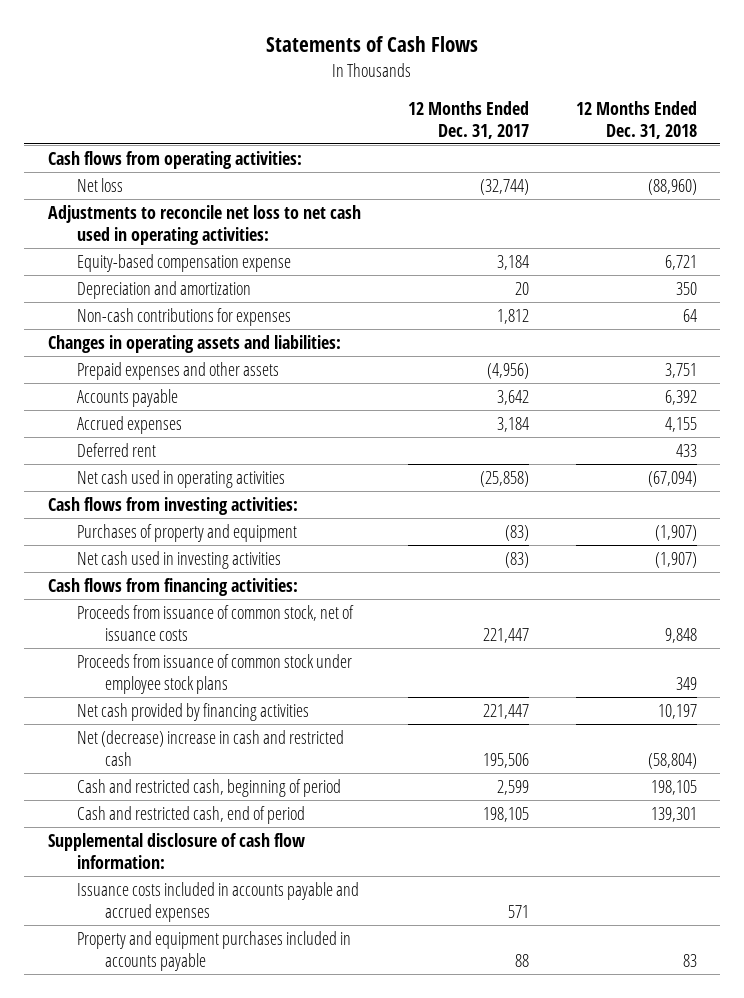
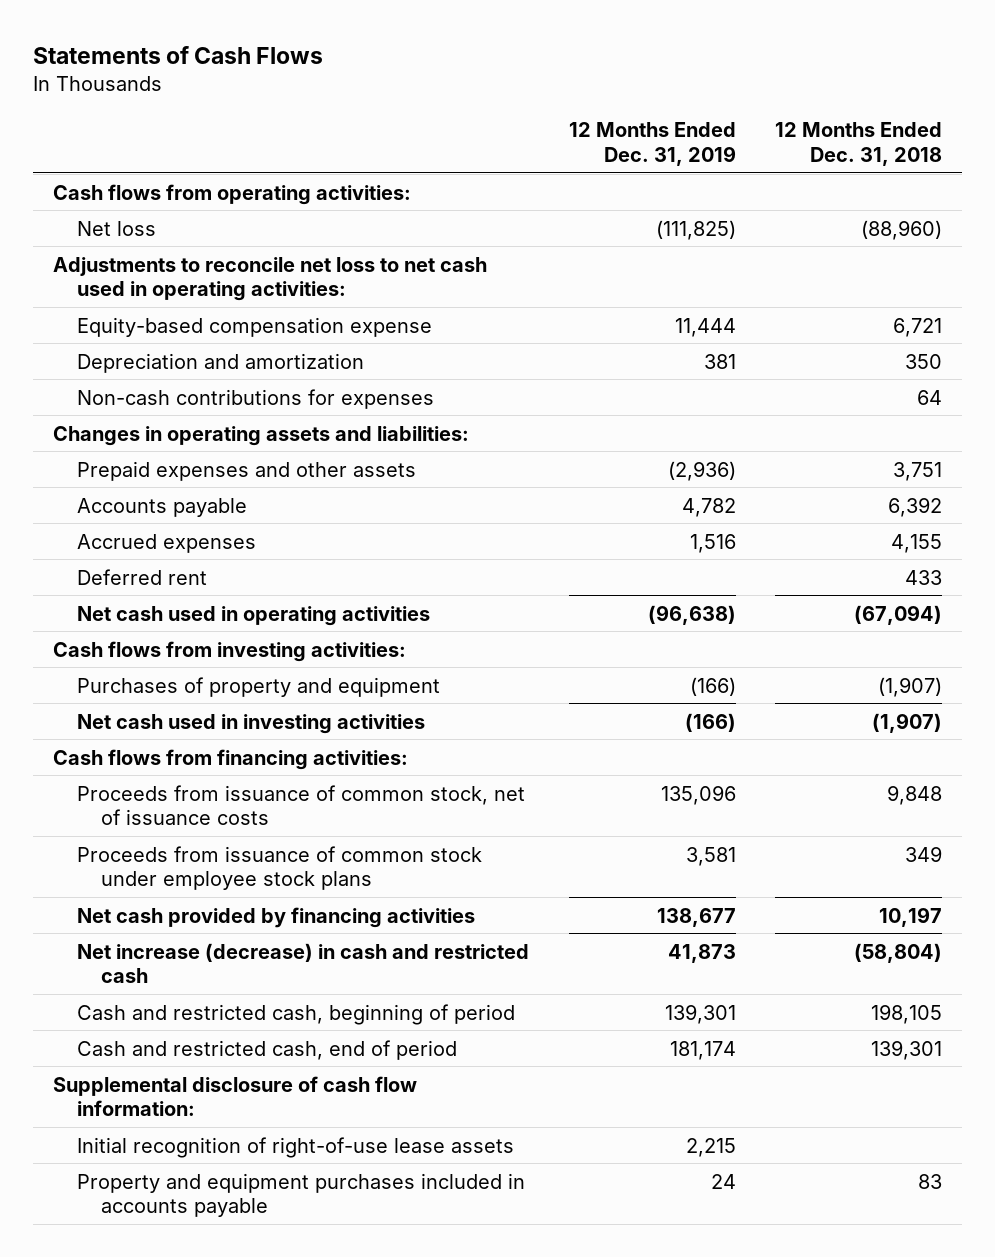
[407,101,529,139] 12 Months Ended Dec. 31, 2017 -> none
none -> [568,121,736,166] 12 Months Ended Dec. 31, 2019
[76,730,344,766] Net (decrease) increase in cash and restricted cash -> [77,942,530,984] Net increase (decrease) in cash and restricted cash
[76,882,359,922] Issuance costs included in accounts payable and accrued expenses -> none
none -> [77,1136,515,1158] Initial recognition of right-of-use lease assets

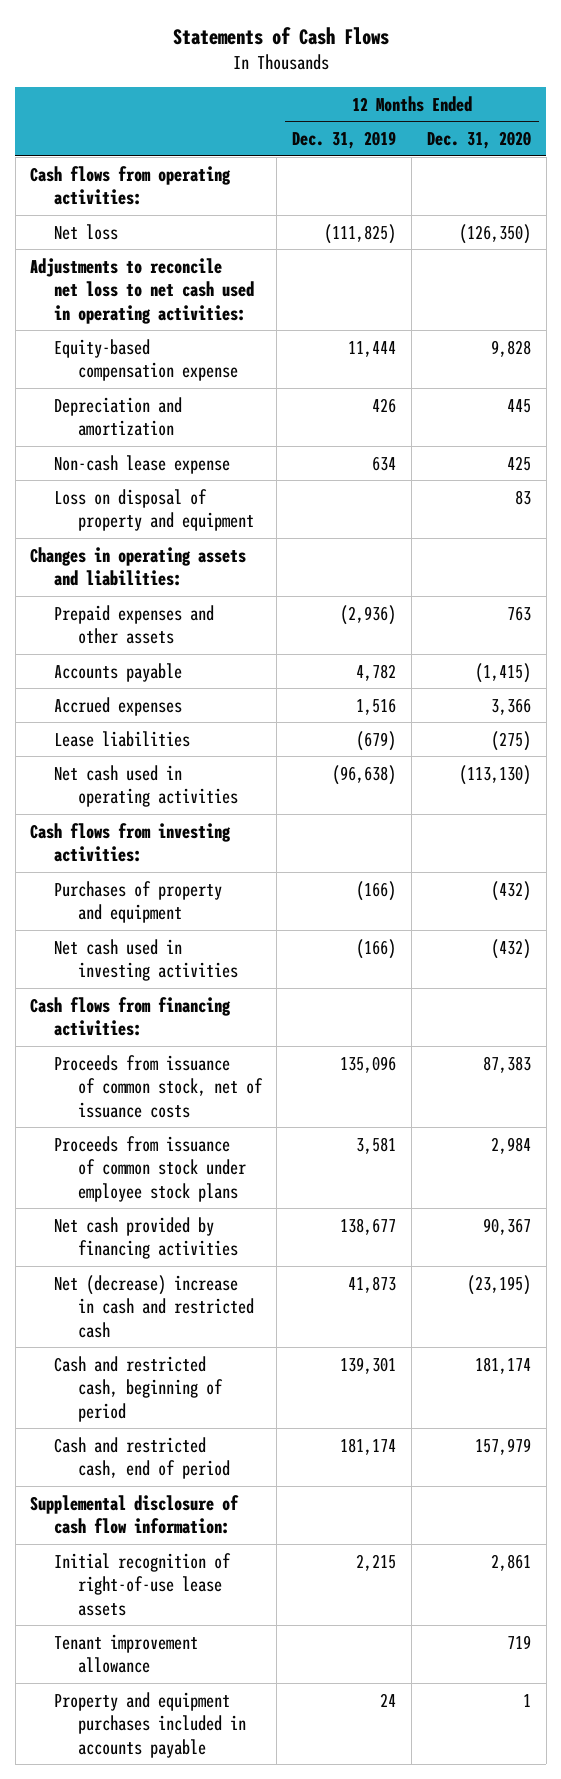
[775,121,943,166] 12 Months Ended Dec. 31, 2018 -> none
none -> [427,130,532,149] Dec. 31, 2020
[77,388,435,409] Non-cash contributions for expenses -> none
[703,353,736,369] 381 -> [372,397,397,413] 426
none -> [53,454,230,474] Non-cash lease expense
none -> [53,488,254,532] Loss on disposal of property and equipment
[77,568,208,585] Deferred rent -> none
none -> [53,730,190,747] Lease liabilities
[77,942,530,984] Net increase (decrease) in cash and restricted cash -> [53,1274,254,1338] Net (decrease) increase in cash and restricted cash
none -> [53,1633,198,1674] Tenant improvement allowance

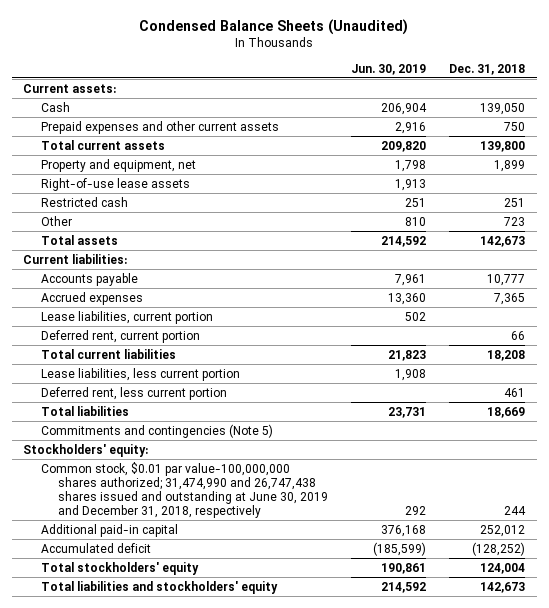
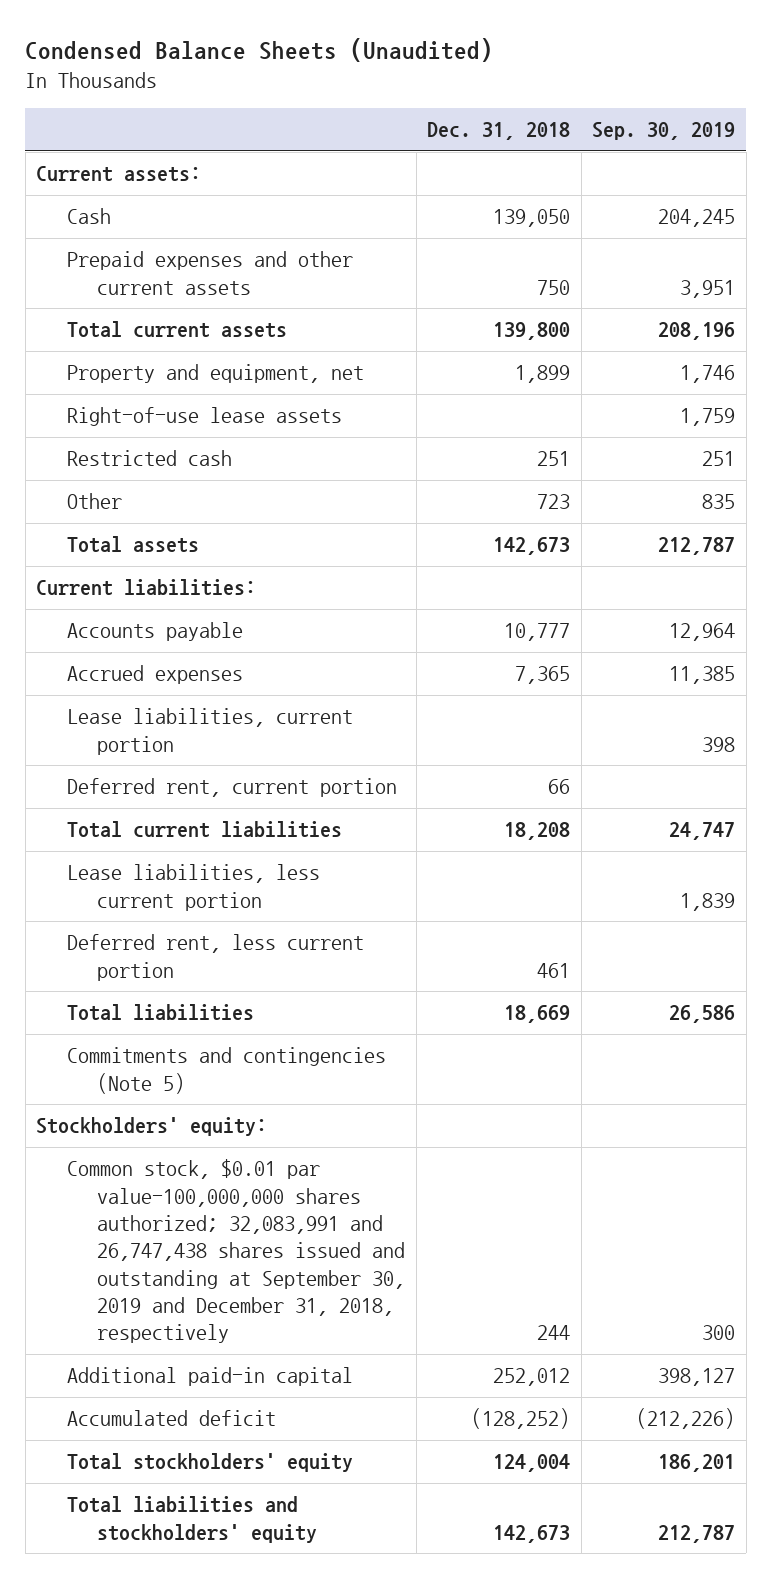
[351,63,427,75] Jun. 30, 2019 -> none
none -> [592,122,736,141] Sep. 30, 2019
[40,461,329,518] Common stock, $0.01 par value-100,000,000 shares authorized; 31,474,990 and 26,747,438 shares issued and outstanding at June 30, 2019 and December 31, 2018, respectively -> [66,1159,406,1344] Common stock, $0.01 par value-100,000,000 shares authorized; 32,083,991 and 26,747,438 shares issued and outstanding at September 30, 2019 and December 31, 2018, respectively

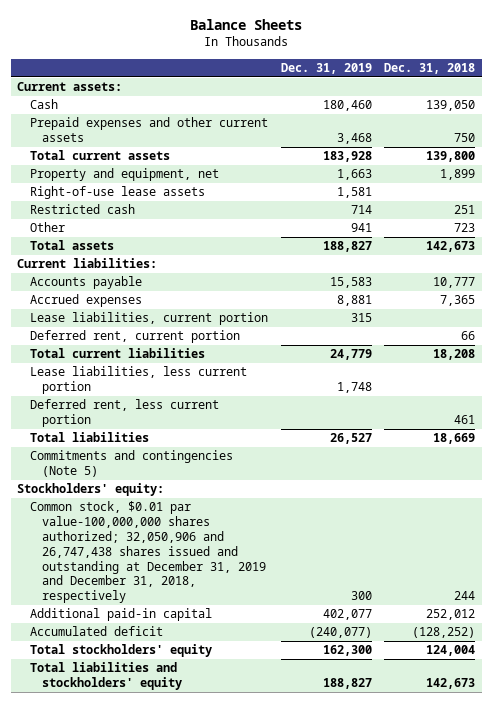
[25,38,494,63] Condensed Balance Sheets (Unaudited) -> [190,18,303,30] Balance Sheets
[592,122,736,141] Sep. 30, 2019 -> none
none -> [280,62,372,74] Dec. 31, 2019
[66,1159,406,1344] Common stock, $0.01 par value-100,000,000 shares authorized; 32,083,991 and 26,747,438 shares issued and outstanding at September 30, 2019 and December 31, 2018, respectively -> [29,501,267,604] Common stock, $0.01 par value-100,000,000 shares authorized; 32,050,906 and 26,747,438 shares issued and outstanding at December 31, 2019 and December 31, 2018, respectively

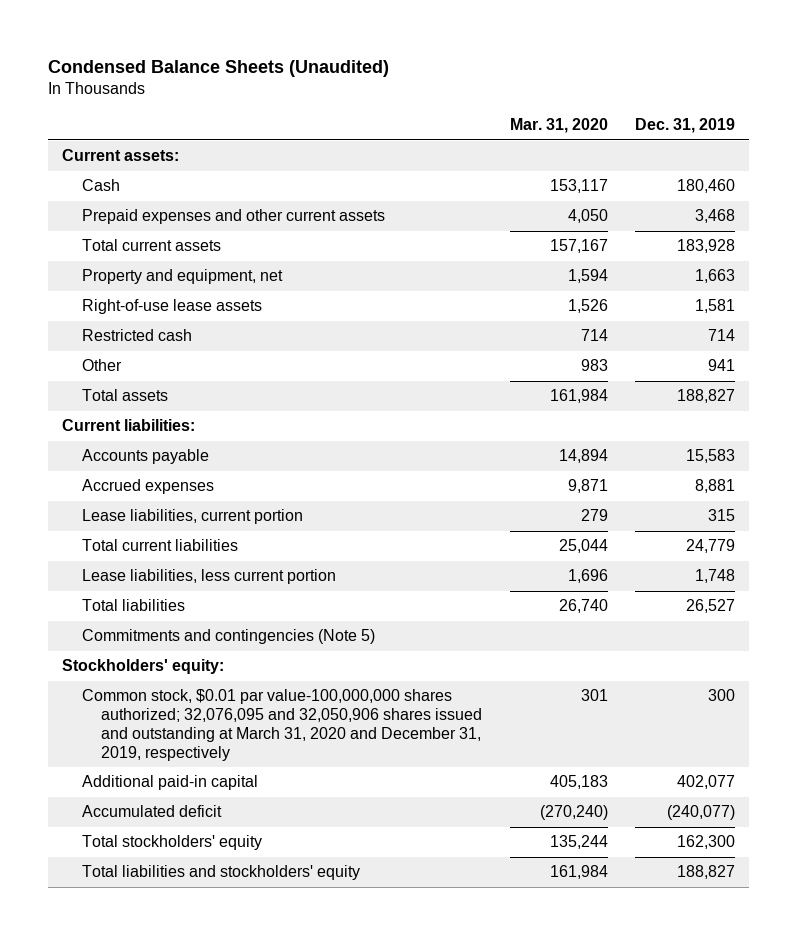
[190,18,303,30] Balance Sheets -> [48,59,390,77] Condensed Balance Sheets (Unaudited)
[384,62,476,74] Dec. 31, 2018 -> none
none -> [509,118,608,134] Mar. 31, 2020
[29,330,240,344] Deferred rent, current portion -> none
[29,399,219,428] Deferred rent, less current portion -> none
[29,501,267,604] Common stock, $0.01 par value-100,000,000 shares authorized; 32,050,906 and 26,747,438 shares issued and outstanding at December 31, 2019 and December 31, 2018, respectively -> [81,689,482,762] Common stock, $0.01 par value-100,000,000 shares authorized; 32,076,095 and 32,050,906 shares issued and outstanding at March 31, 2020 and December 31, 2019, respectively

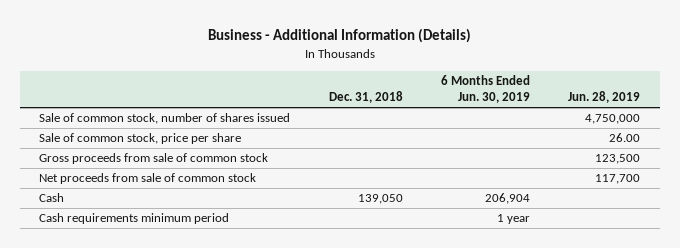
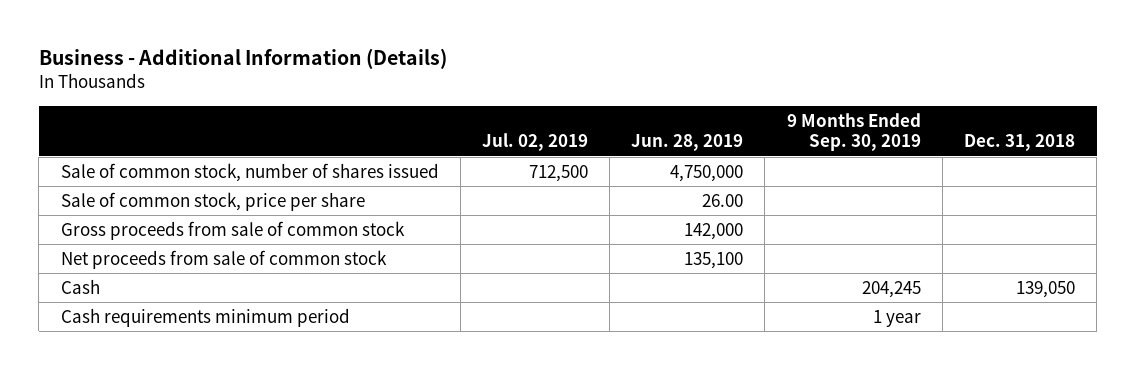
[441,75,531,104] 6 Months Ended Jun. 30, 2019 -> none
none -> [481,133,588,152] Jul. 02, 2019
none -> [786,112,921,152] 9 Months Ended Sep. 30, 2019
[595,154,641,165] 123,500 -> [684,222,744,240] 142,000
[595,174,641,185] 117,700 -> [684,251,744,269] 135,100

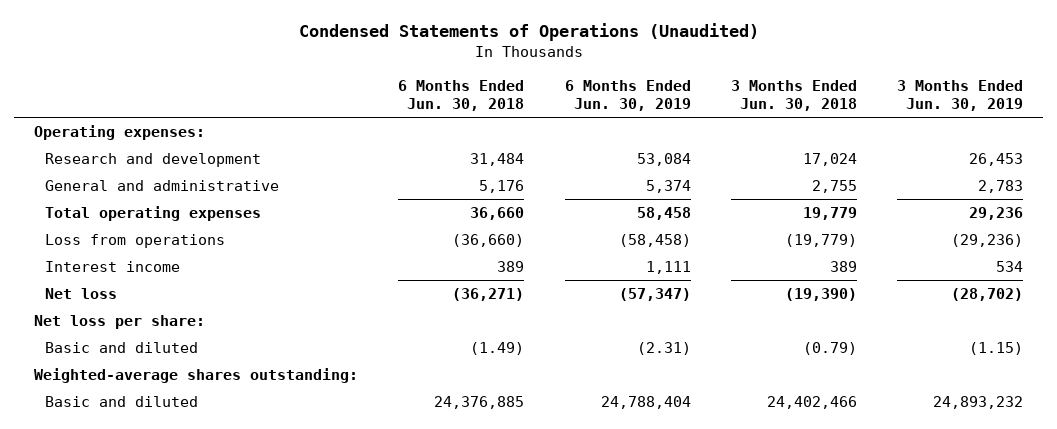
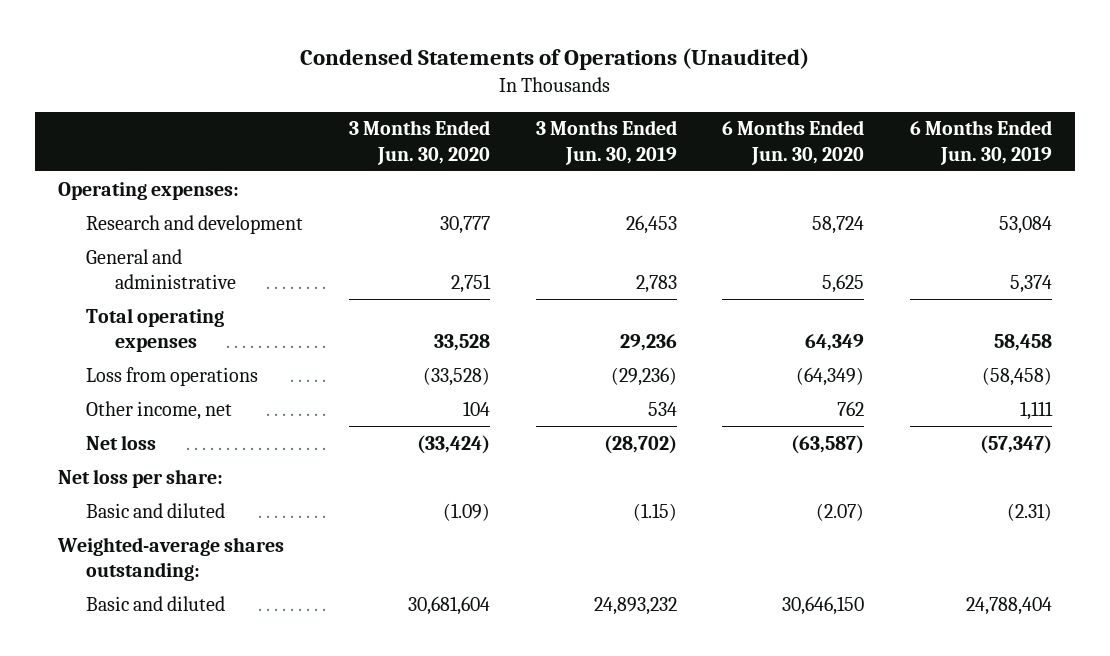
[398,79,525,112] 6 Months Ended Jun. 30, 2018 -> none
[730,79,857,112] 3 Months Ended Jun. 30, 2018 -> none
none -> [349,120,491,165] 3 Months Ended Jun. 30, 2020
none -> [722,120,865,165] 6 Months Ended Jun. 30, 2020
[45,260,181,272] Interest income -> [86,400,233,420] Other income, net

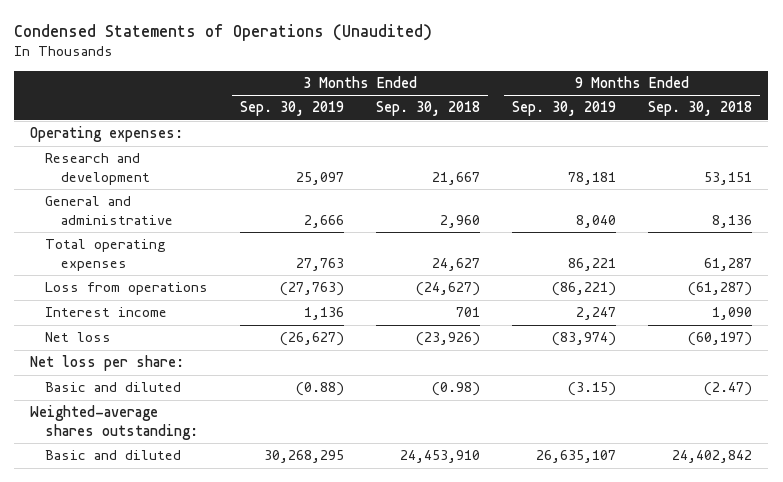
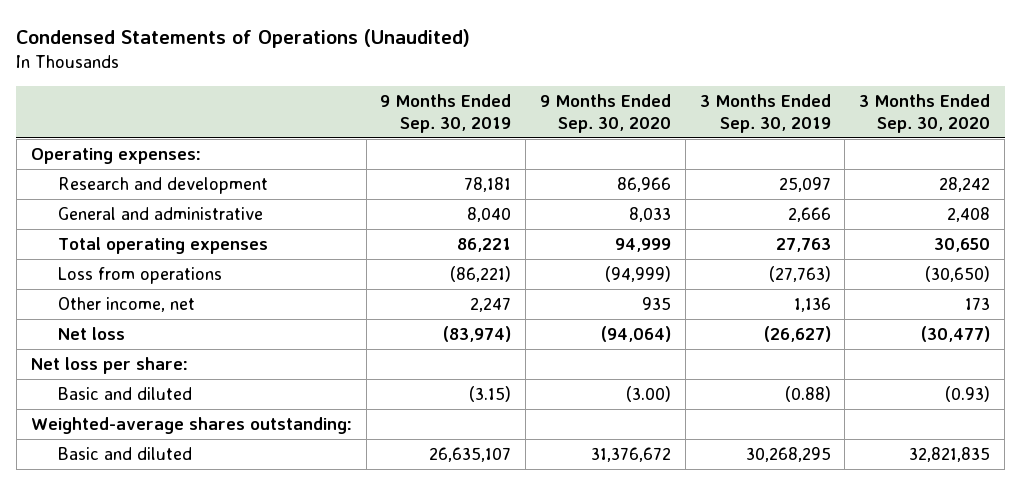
[376,101,481,117] Sep. 30, 2018 -> none
[648,101,753,117] Sep. 30, 2018 -> none
none -> [540,94,672,133] 9 Months Ended Sep. 30, 2020
none -> [859,94,991,133] 3 Months Ended Sep. 30, 2020
[45,307,168,318] Interest income -> [58,296,196,312] Other income, net

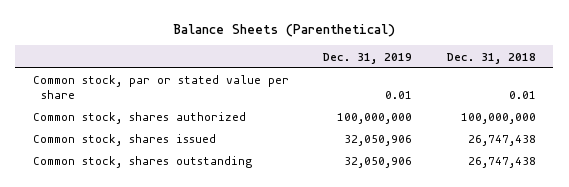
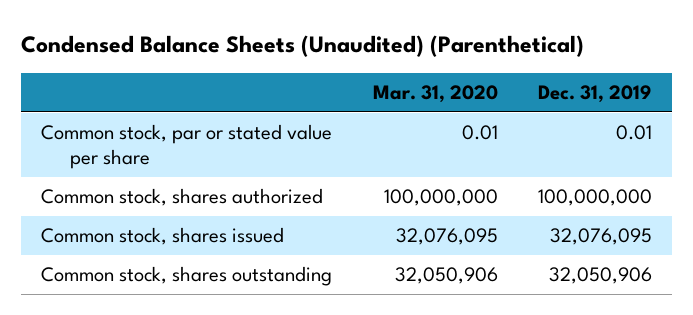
[173,23,396,37] Balance Sheets (Parenthetical) -> [20,35,584,58] Condensed Balance Sheets (Unaudited) (Parenthetical)
[447,52,537,64] Dec. 31, 2018 -> none
none -> [372,84,498,103] Mar. 31, 2020
[344,135,413,147] 32,050,906 -> [550,228,653,246] 32,076,095

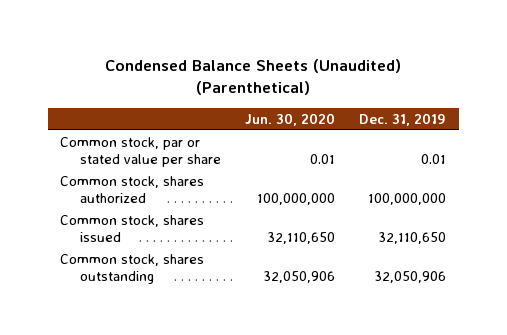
[372,84,498,103] Mar. 31, 2020 -> none
none -> [245,112,336,126] Jun. 30, 2020
[550,228,653,246] 32,076,095 -> [378,231,447,244] 32,110,650

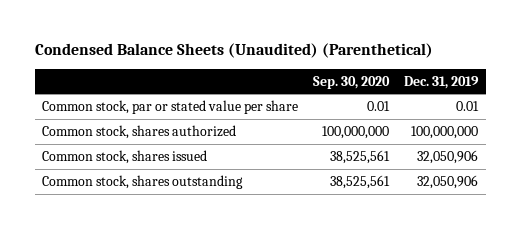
[245,112,336,126] Jun. 30, 2020 -> none
none -> [313,75,391,89] Sep. 30, 2020
[378,231,447,244] 32,110,650 -> [417,149,479,164] 32,050,906

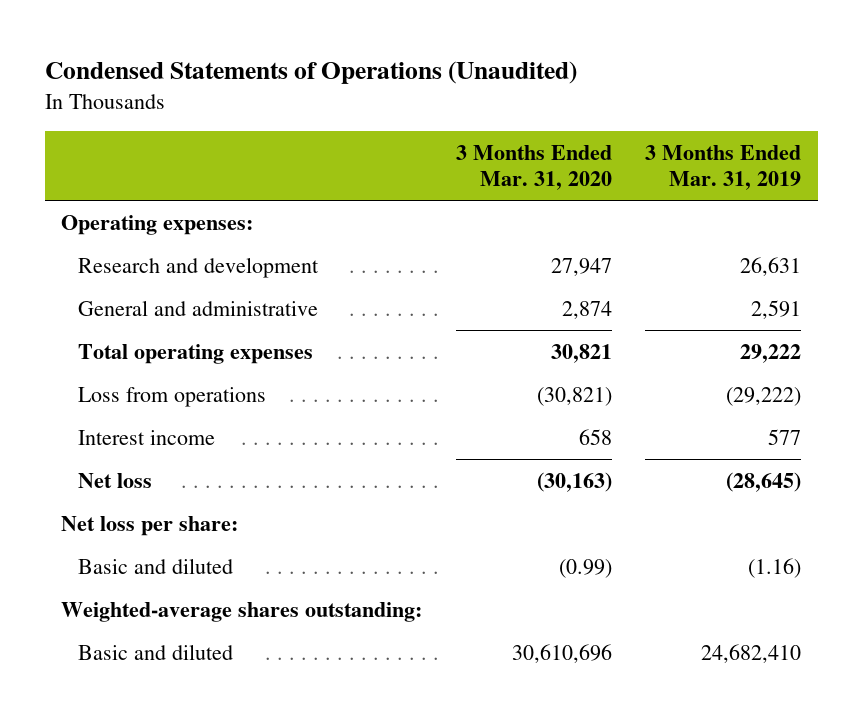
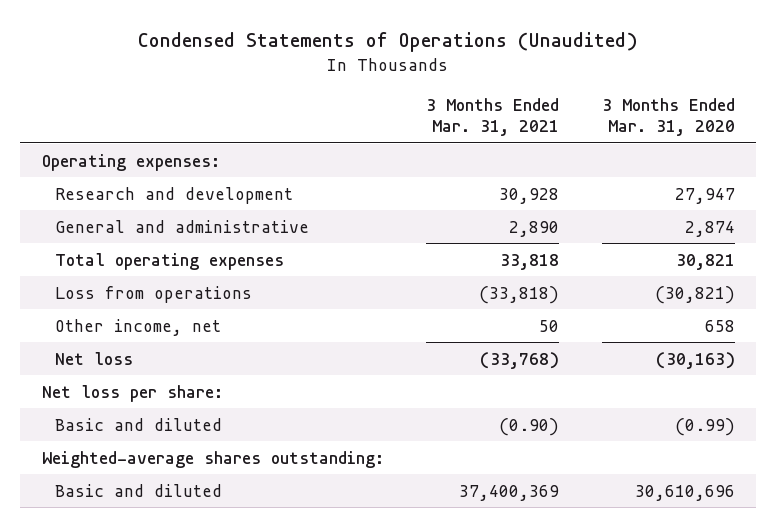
[645,144,802,191] 3 Months Ended Mar. 31, 2019 -> none
none -> [426,97,560,137] 3 Months Ended Mar. 31, 2021
[77,429,215,445] Interest income -> [54,318,221,336] Other income, net

